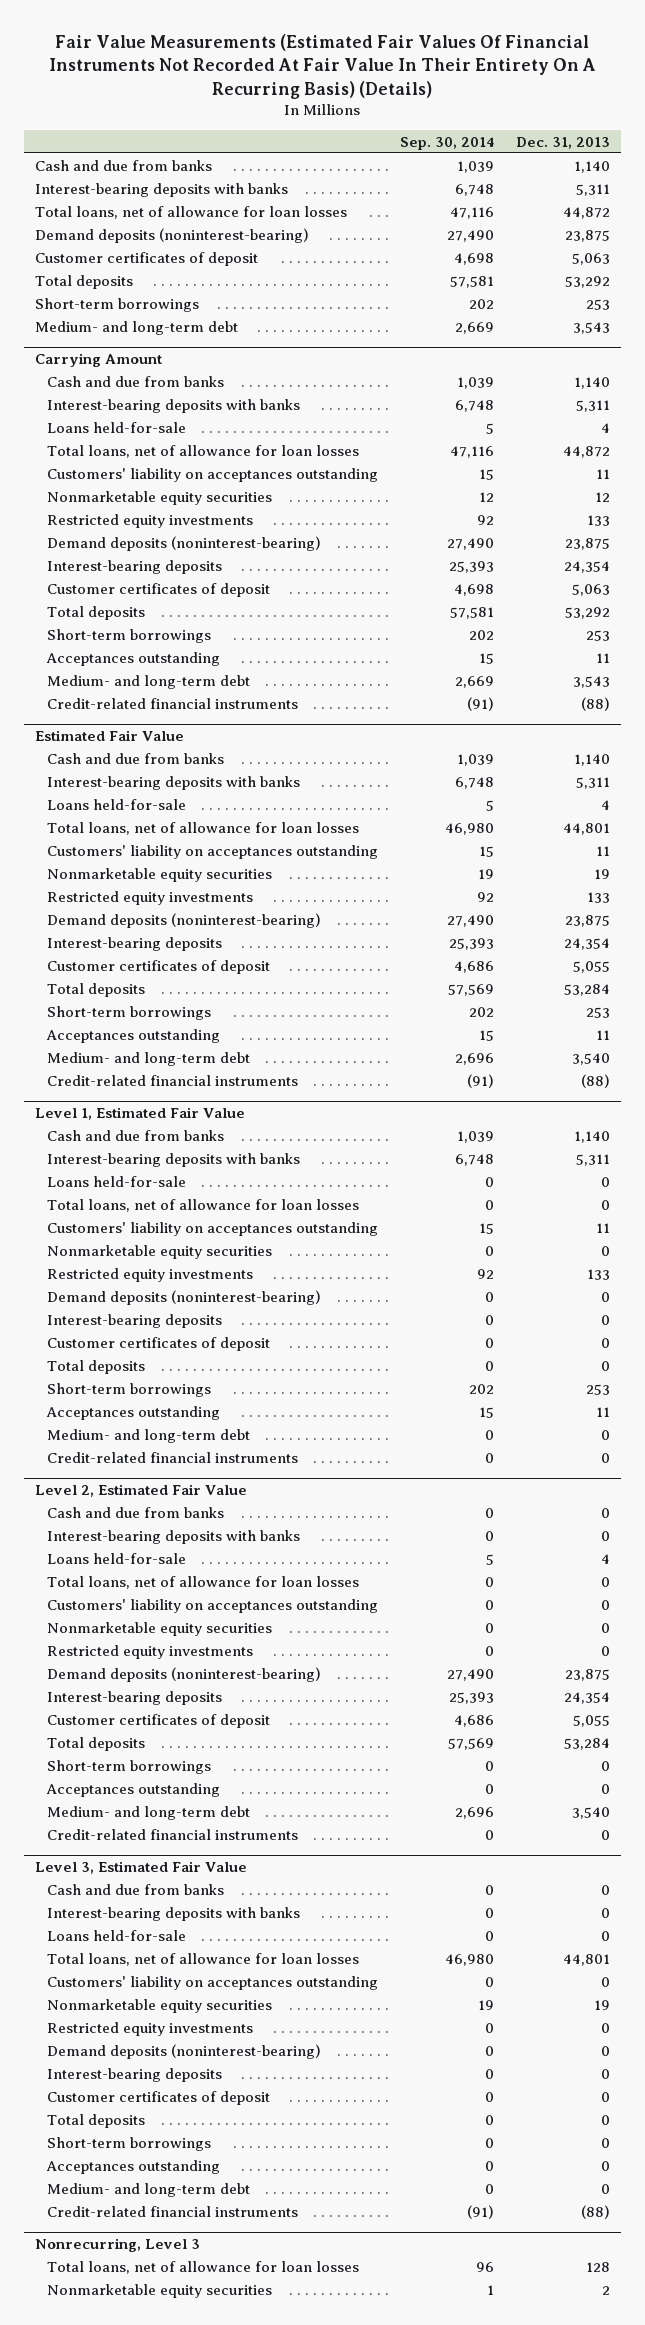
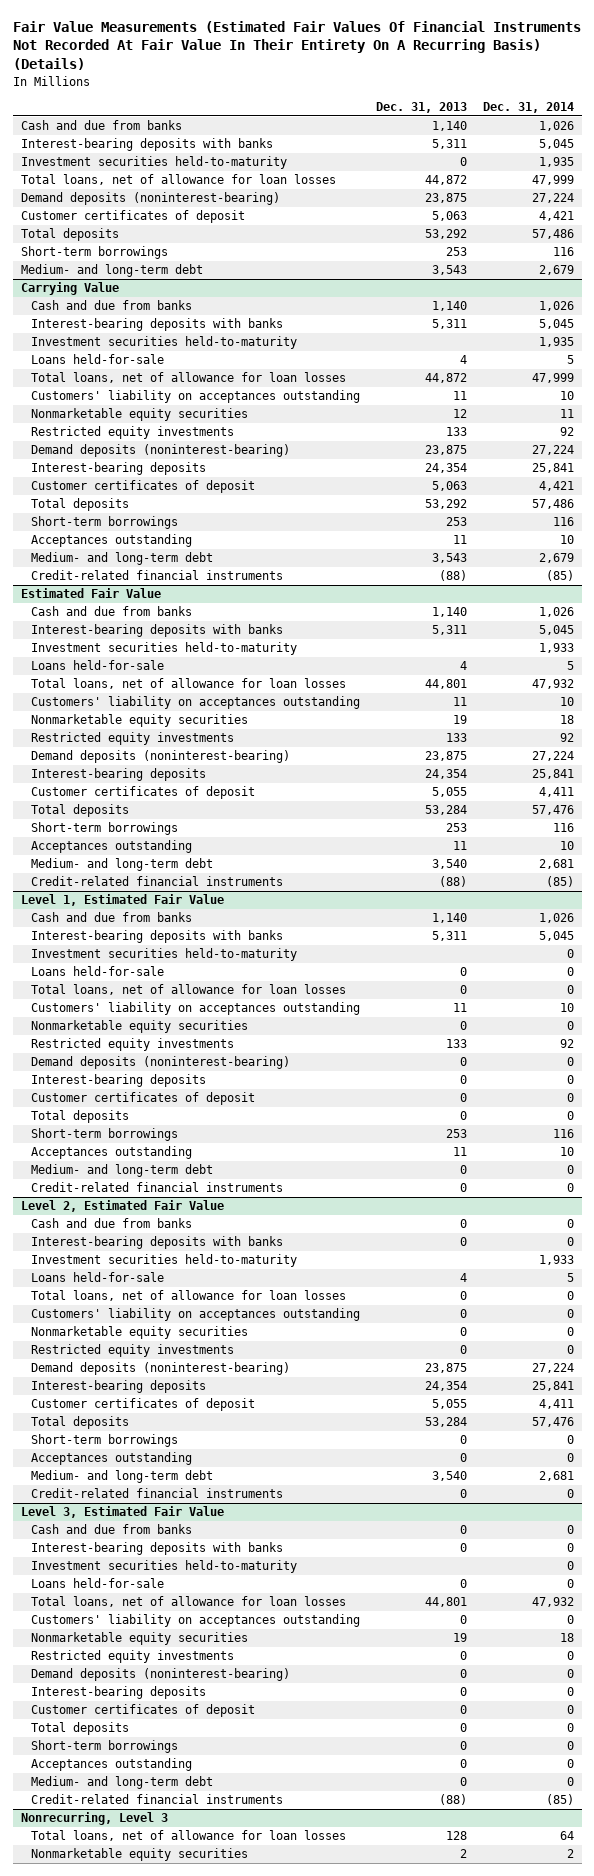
[399,136,494,150] Sep. 30, 2014 -> none
none -> [482,102,574,114] Dec. 31, 2014
none -> [20,156,287,170] Investment securities held-to-maturity
[35,352,163,367] Carrying Amount -> none
none -> [20,282,119,296] Carrying Value
none -> [31,336,298,350] Investment securities held-to-maturity
none -> [31,642,298,656] Investment securities held-to-maturity
none -> [31,948,298,962] Investment securities held-to-maturity
none -> [31,1254,298,1268] Investment securities held-to-maturity
none -> [31,1560,298,1574] Investment securities held-to-maturity

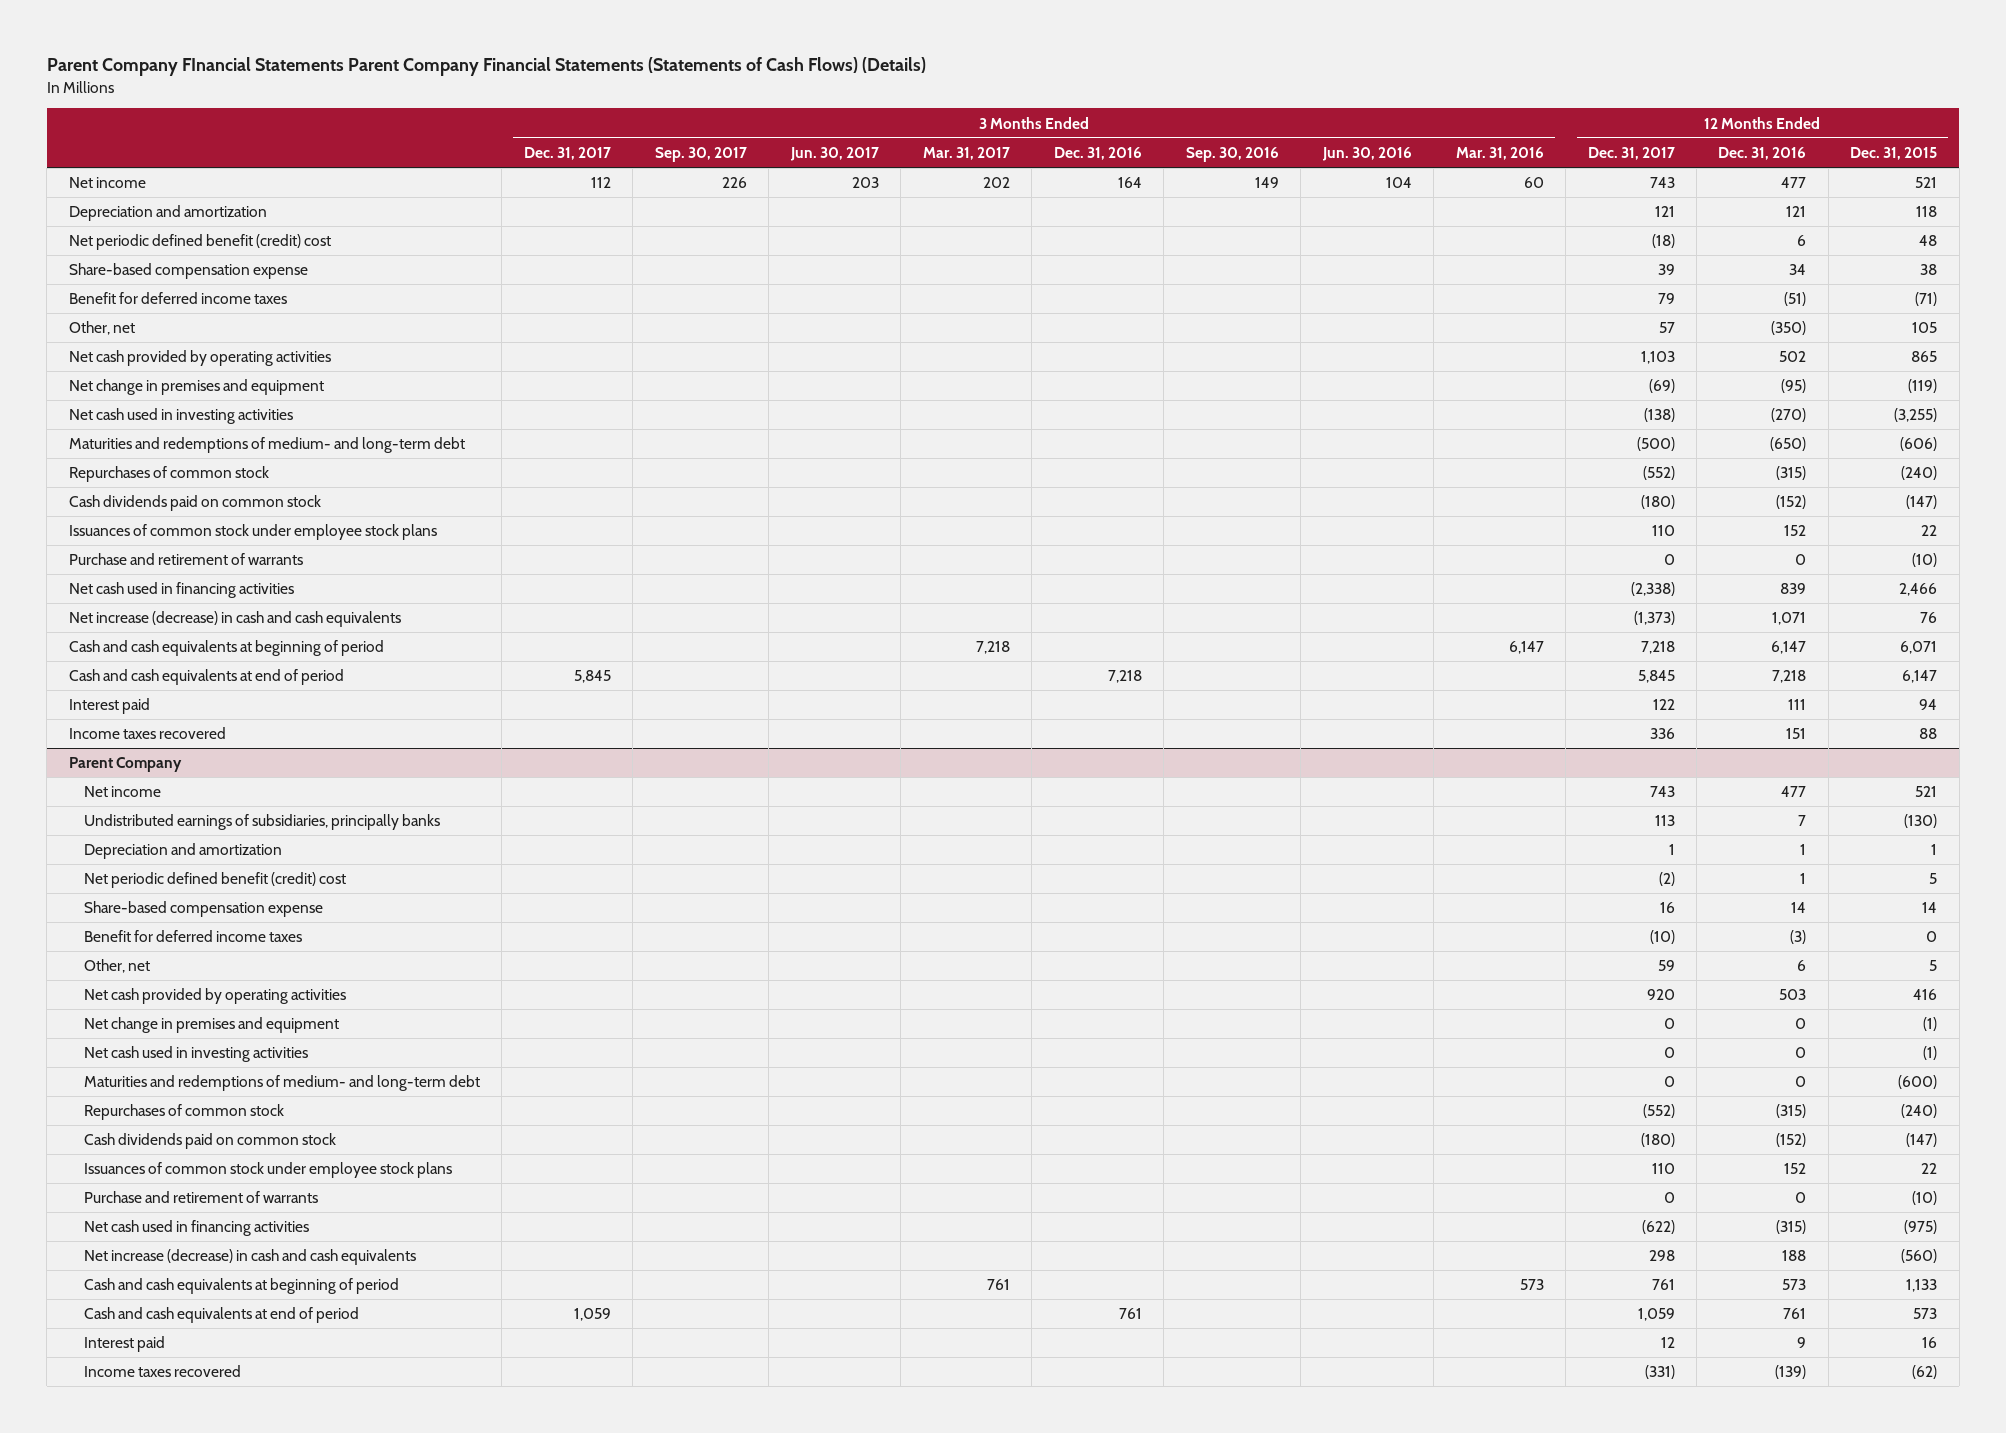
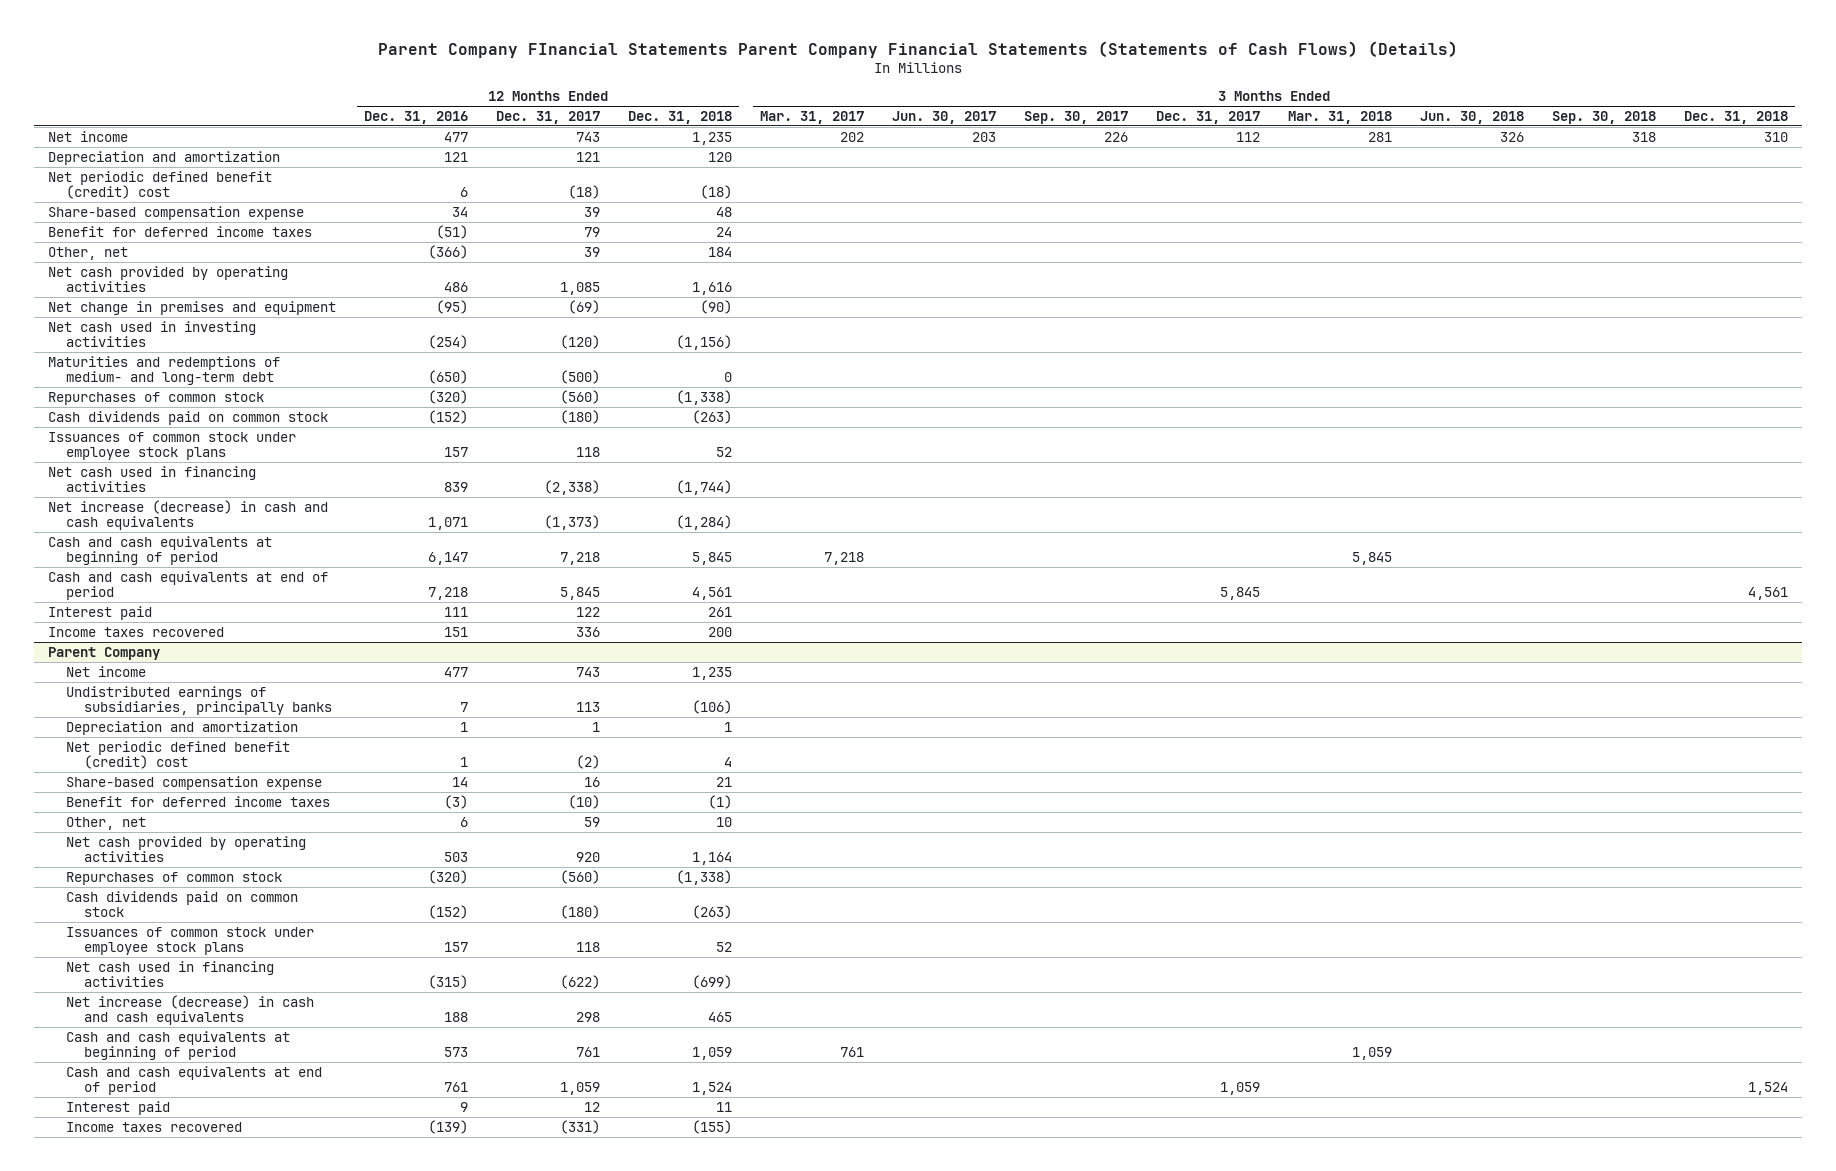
[1053,147,1142,161] Dec. 31, 2016 -> none
[1185,147,1279,163] Sep. 30, 2016 -> none
[1321,147,1412,162] Jun. 30, 2016 -> none
[1455,147,1544,161] Mar. 31, 2016 -> none
[1850,147,1938,161] Dec. 31, 2015 -> none
none -> [627,110,732,124] Dec. 31, 2018
none -> [1287,110,1392,124] Mar. 31, 2018
none -> [1419,110,1524,124] Jun. 30, 2018
none -> [1551,110,1656,124] Sep. 30, 2018
none -> [1683,110,1788,124] Dec. 31, 2018
[1658,322,1675,334] 57 -> [583,246,600,257] 39
[1771,321,1807,336] (350) -> [427,244,468,259] (366)
[1640,351,1675,365] 1,103 -> [559,282,600,296] 1,085
[1779,351,1807,363] 502 -> [443,282,468,293] 486
[1643,408,1675,423] (138) -> [559,335,600,350] (120)
[1771,408,1807,423] (270) -> [427,335,468,350] (254)
[1642,466,1675,481] (552) -> [559,389,600,404] (560)
[1776,466,1807,481] (315) -> [427,389,468,404] (320)
[68,553,303,566] Purchase and retirement of warrants -> none
[1651,525,1675,537] 110 -> [575,447,600,458] 118
[1784,525,1807,537] 152 -> [443,447,468,458] 157
[83,1017,339,1034] Net change in premises and equipment -> none
[83,1046,308,1063] Net cash used in investing activities -> none
[83,1075,480,1092] Maturities and redemptions of medium- and long-term debt -> none
[1642,1104,1675,1119] (552) -> [559,869,600,884] (560)
[1776,1104,1807,1119] (315) -> [427,869,468,884] (320)
[83,1191,318,1204] Purchase and retirement of warrants -> none
[1651,1163,1675,1175] 110 -> [575,942,600,953] 118
[1784,1163,1807,1175] 152 -> [443,942,468,953] 157

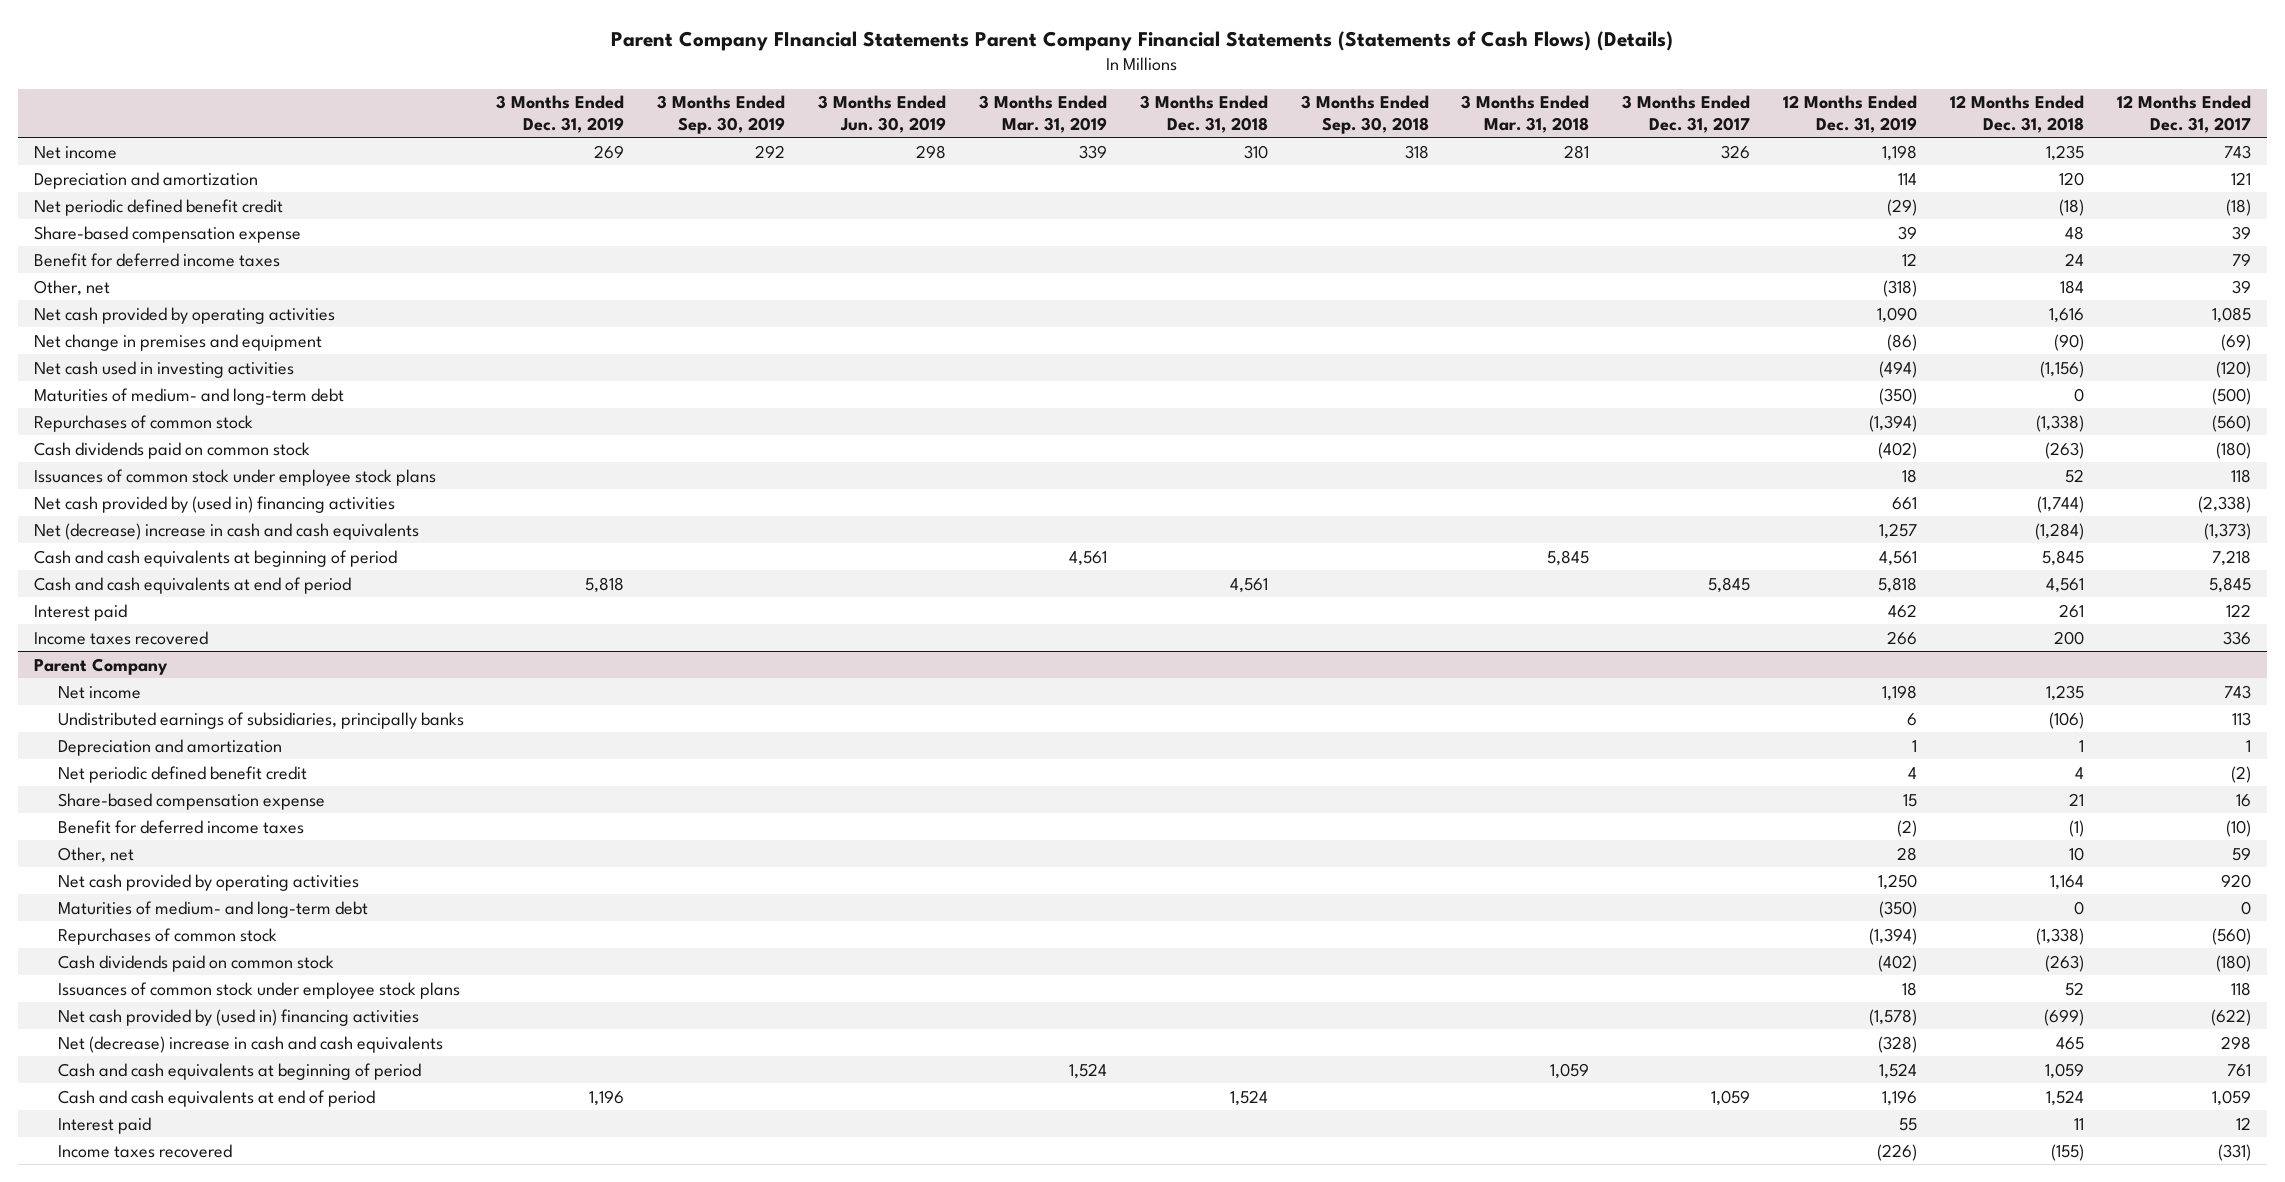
[363,110,468,124] Dec. 31, 2016 -> none
[759,110,864,124] Mar. 31, 2017 -> none
[891,110,996,124] Jun. 30, 2017 -> none
[1023,110,1128,124] Sep. 30, 2017 -> none
[1419,110,1524,124] Jun. 30, 2018 -> none
none -> [496,95,625,133] 3 Months Ended Dec. 31, 2019
none -> [657,95,786,134] 3 Months Ended Sep. 30, 2019
none -> [818,95,947,133] 3 Months Ended Jun. 30, 2019
none -> [978,95,1107,133] 3 Months Ended Mar. 31, 2019
none -> [1783,95,1918,133] 12 Months Ended Dec. 31, 2019
[1235,131,1260,142] 112 -> [1721,144,1751,159] 326
[47,170,272,200] Net periodic defined benefit (credit) cost -> [34,198,284,216] Net periodic defined benefit credit
[47,355,280,386] Maturities and redemptions of medium- and long-term debt -> [34,387,345,405] Maturities of medium- and long-term debt
[47,465,256,493] Net cash used in financing activities -> [34,495,396,513] Net cash provided by (used in) financing activities
[47,499,328,531] Net increase (decrease) in cash and cash equivalents -> [34,522,420,540] Net (decrease) increase in cash and cash equivalents
[65,740,290,770] Net periodic defined benefit (credit) cost -> [57,765,307,783] Net periodic defined benefit credit
none -> [57,900,368,918] Maturities of medium- and long-term debt
[65,960,274,988] Net cash used in financing activities -> [57,1008,419,1026] Net cash provided by (used in) financing activities
[65,994,314,1026] Net increase (decrease) in cash and cash equivalents -> [57,1035,443,1053] Net (decrease) increase in cash and cash equivalents

